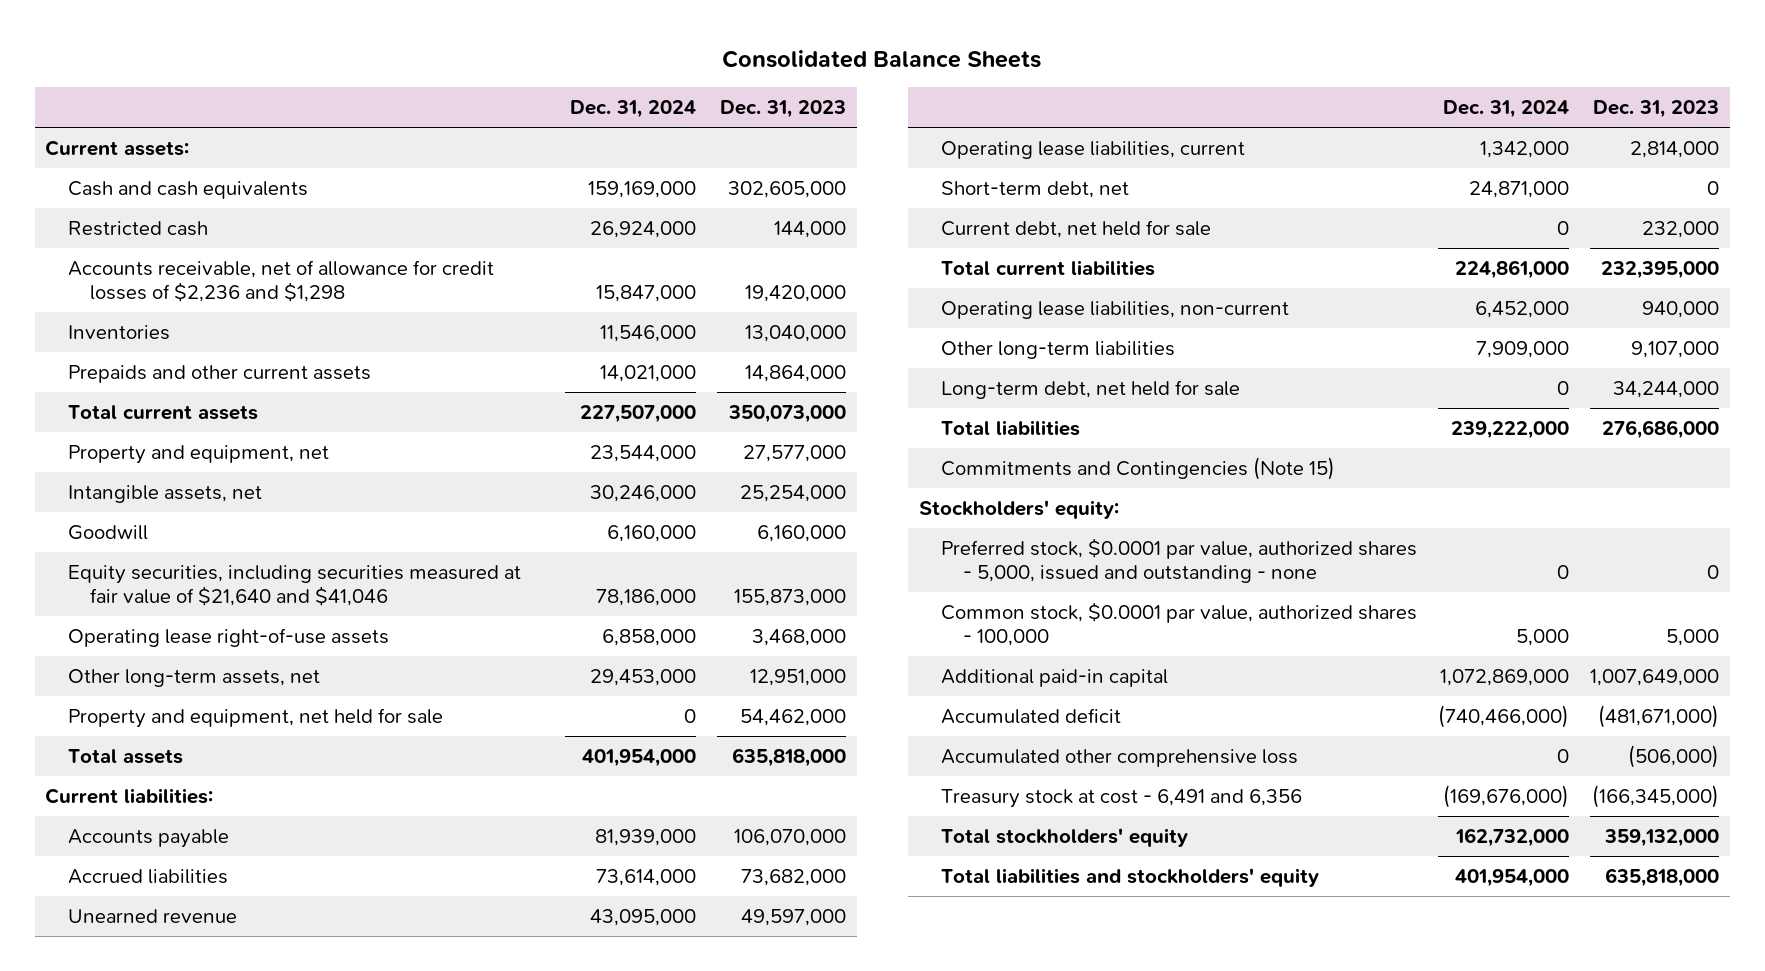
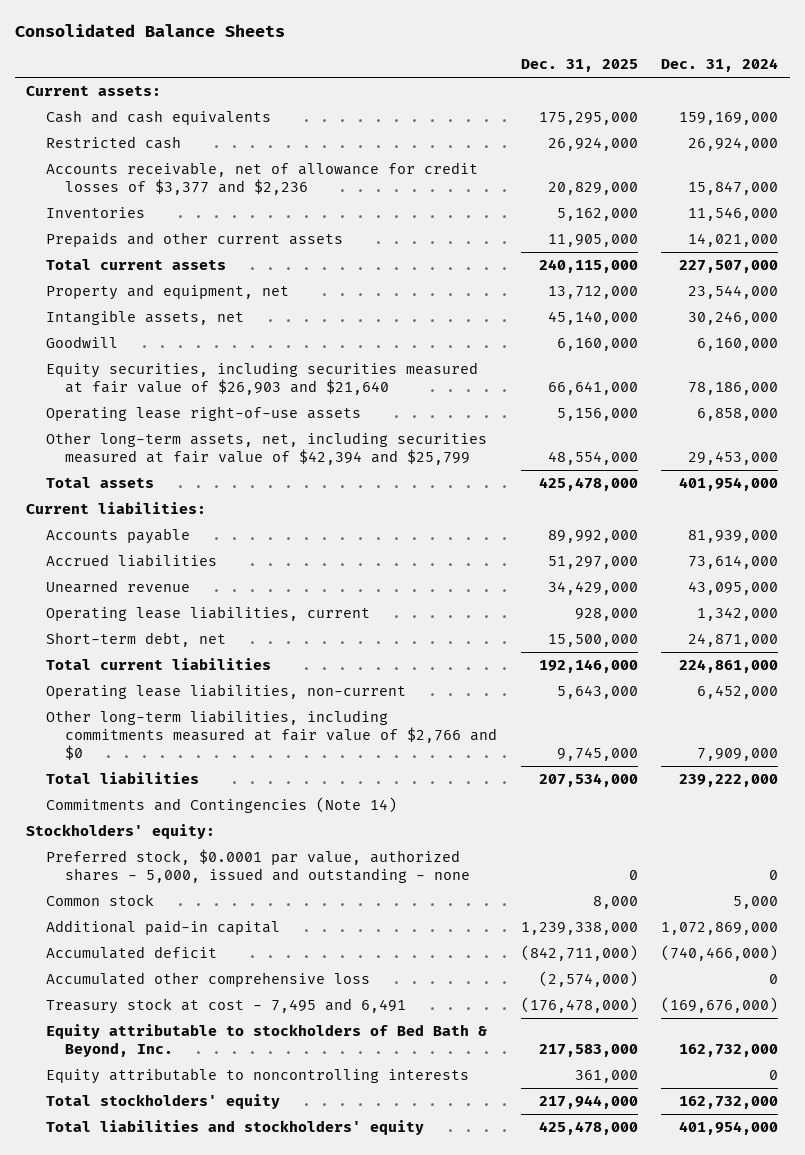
[720,100,847,119] Dec. 31, 2023 -> none
none -> [520,59,638,73] Dec. 31, 2025
[67,259,494,302] Accounts receivable, net of allowance for credit losses of $2,236 and $1,298 -> [45,161,478,196] Accounts receivable, net of allowance for credit losses of $3,377 and $2,236
[67,564,521,606] Equity securities, including securities measured at fair value of $21,640 and $41,046 -> [45,361,478,396] Equity securities, including securities measured at fair value of $26,903 and $21,640
[67,707,443,728] Property and equipment, net held for sale -> none
[67,668,320,687] Other long-term assets, net -> [45,431,487,466] Other long-term assets, net, including securities measured at fair value of $42,394 and $25,799
[940,219,1211,238] Current debt, net held for sale -> none
[940,379,1240,399] Long-term debt, net held for sale -> none
[940,340,1175,359] Other long-term liabilities -> [45,709,498,761] Other long-term liabilities, including commitments measured at fair value of $2,766 and $0
[940,456,1335,480] Commitments and Contingencies (Note 15) -> [45,796,397,813] Commitments and Contingencies (Note 14)
[940,601,1417,646] Common stock, $0.0001 par value, authorized shares - 100,000 -> none
none -> [45,893,154,906] Common stock
[940,788,1302,808] Treasury stock at cost - 6,491 and 6,356 -> [45,997,406,1014] Treasury stock at cost - 7,495 and 6,491
none -> [45,1023,487,1058] Equity attributable to stockholders of Bed Bath & Beyond, Inc.
none -> [45,1067,469,1084] Equity attributable to noncontrolling interests

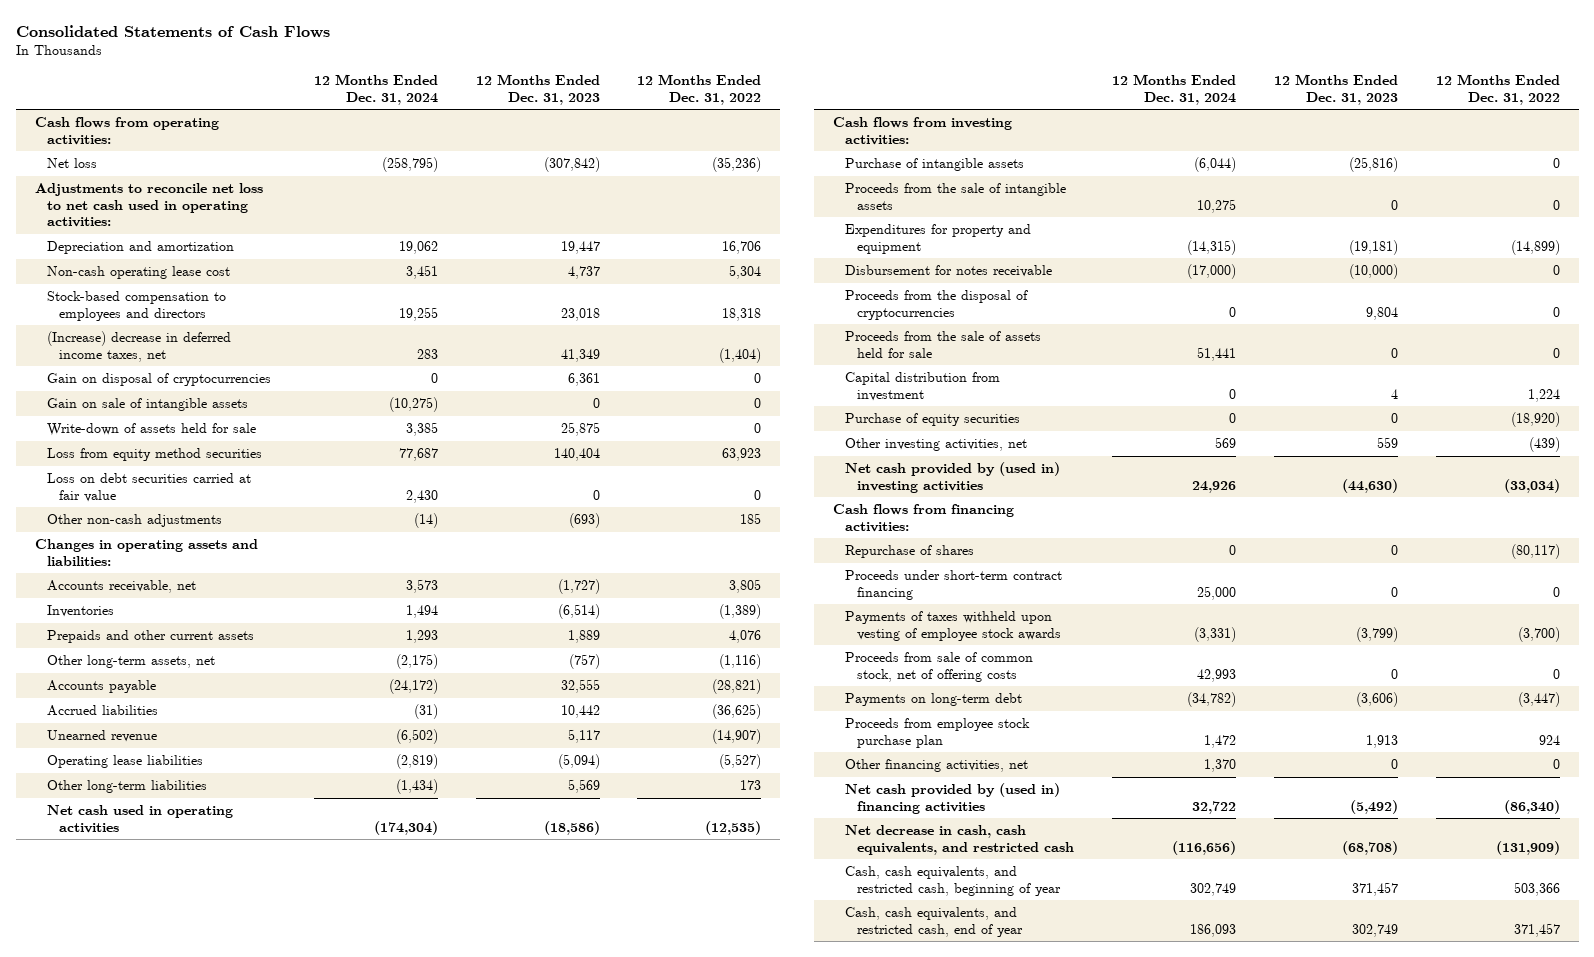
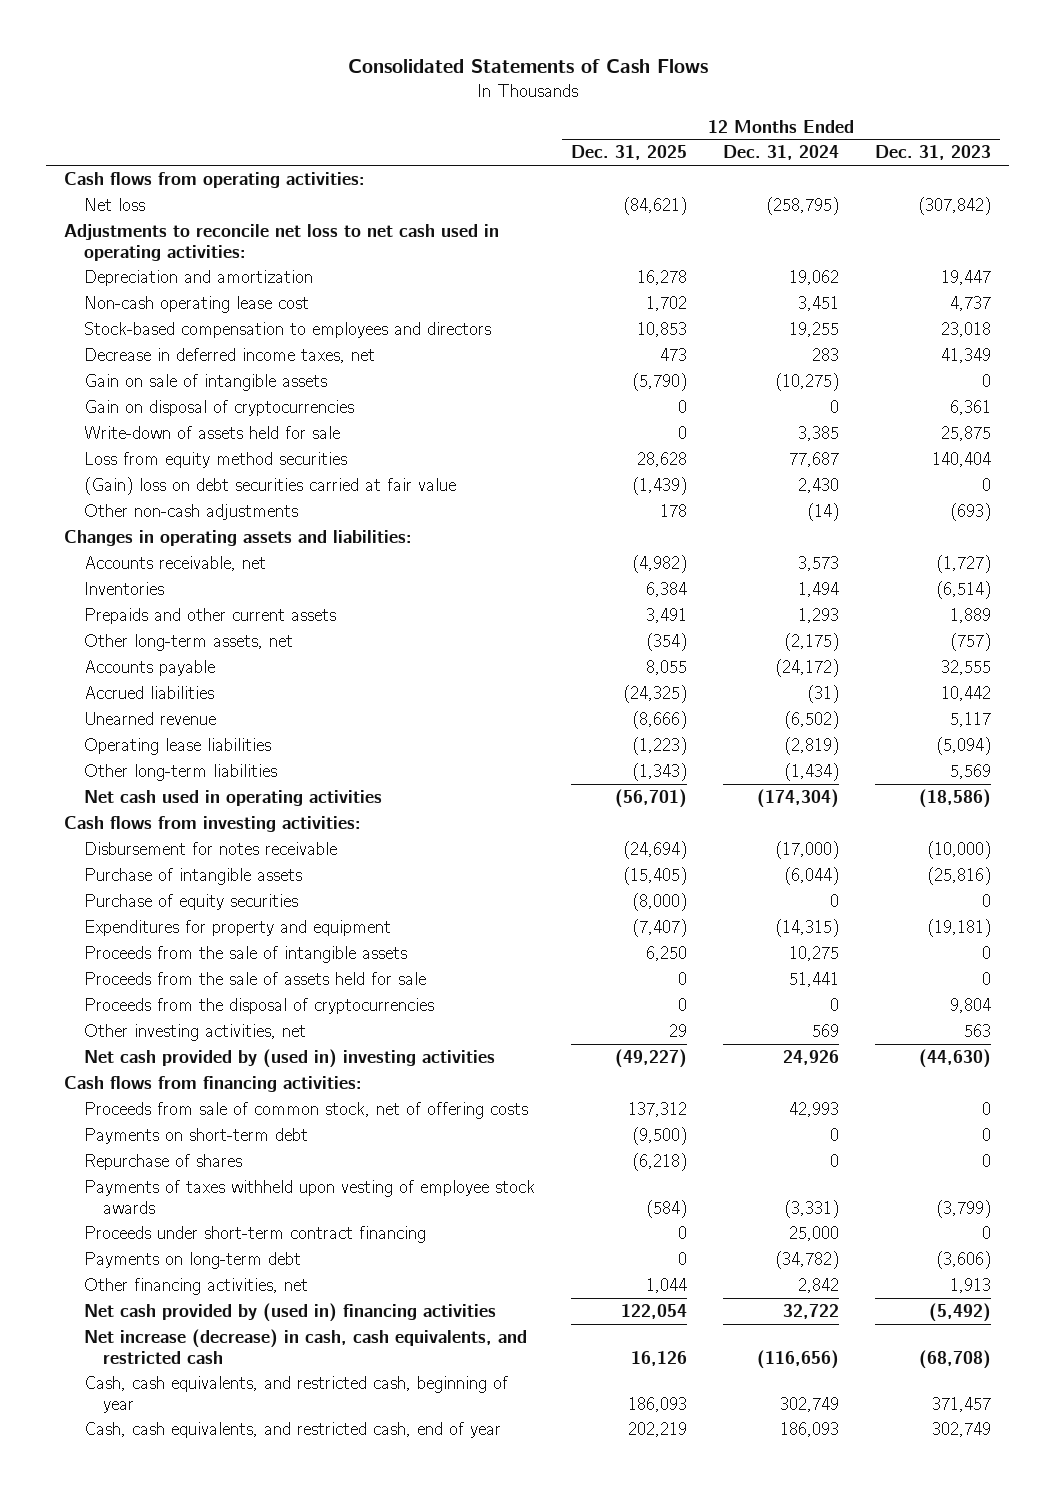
[637,73,762,105] 12 Months Ended Dec. 31, 2022 -> none
none -> [570,145,687,161] Dec. 31, 2025
[46,330,231,362] (Increase) decrease in deferred income taxes, net -> [83,347,375,363] Decrease in deferred income taxes, net
[46,372,271,386] Gain on disposal of cryptocurrencies -> [83,399,354,416] Gain on disposal of cryptocurrencies
[46,472,251,502] Loss on debt securities carried at fair value -> [83,476,456,495] (Gain) loss on debt securities carried at fair value
[845,264,1053,277] Disbursement for notes receivable -> [83,841,337,855] Disbursement for notes receivable
[845,412,1021,426] Purchase of equity securities -> [83,893,298,910] Purchase of equity securities
[845,182,1067,210] Proceeds from the sale of intangible assets -> [83,945,407,963] Proceeds from the sale of intangible assets
[845,371,1001,401] Capital distribution from investment -> none
[845,289,1029,320] Proceeds from the disposal of cryptocurrencies -> [83,997,434,1014] Proceeds from the disposal of cryptocurrencies
[1376,436,1398,448] 559 -> [964,1023,992,1037] 563
[845,651,1034,682] Proceeds from sale of common stock, net of offering costs -> [83,1101,528,1119] Proceeds from sale of common stock, net of offering costs
none -> [83,1127,308,1144] Payments on short-term debt
[845,569,1063,600] Proceeds under short-term contract financing -> [83,1225,426,1243] Proceeds under short-term contract financing
[845,717,1031,748] Proceeds from employee stock purchase plan -> none
[1204,758,1237,772] 1,370 -> [798,1277,840,1293] 2,842
[1390,758,1398,769] 0 -> [950,1277,992,1293] 1,913
[845,824,1075,855] Net decrease in cash, cash equivalents, and restricted cash -> [83,1328,527,1364] Net increase (decrease) in cash, cash equivalents, and restricted cash

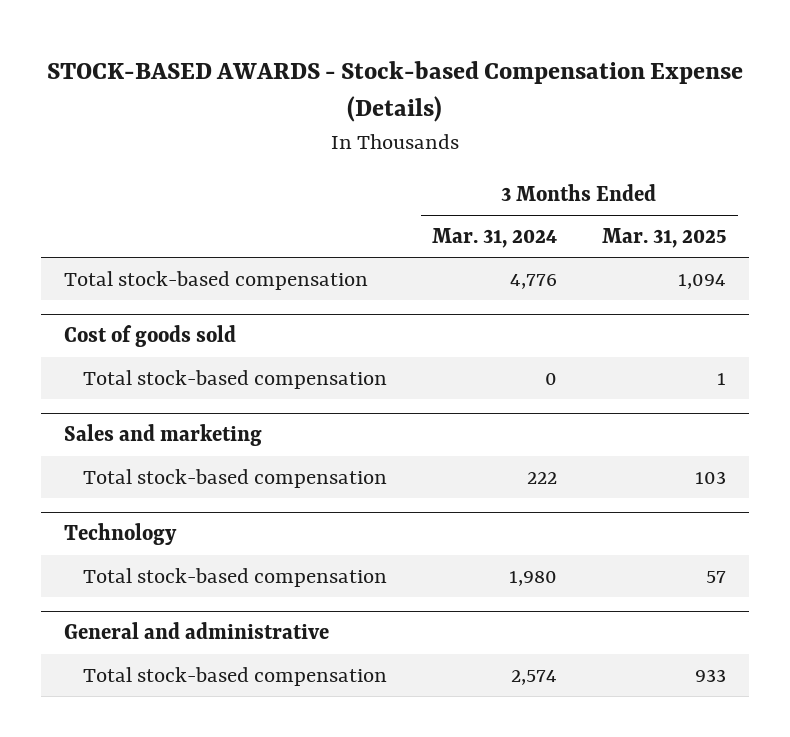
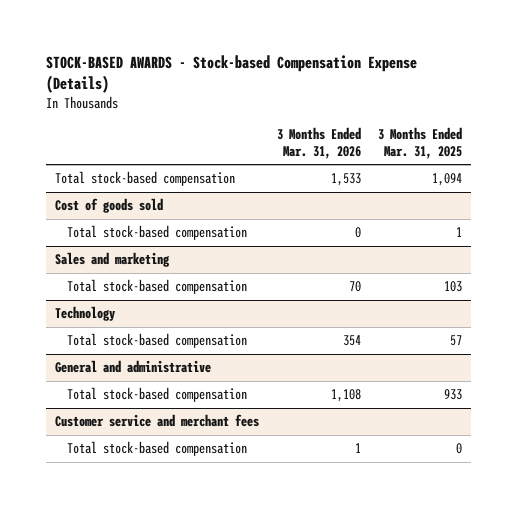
[432,228,558,249] Mar. 31, 2024 -> none
none -> [276,127,361,159] 3 Months Ended Mar. 31, 2026
none -> [54,414,259,428] Customer service and merchant fees
none -> [66,441,247,457] Total stock-based compensation

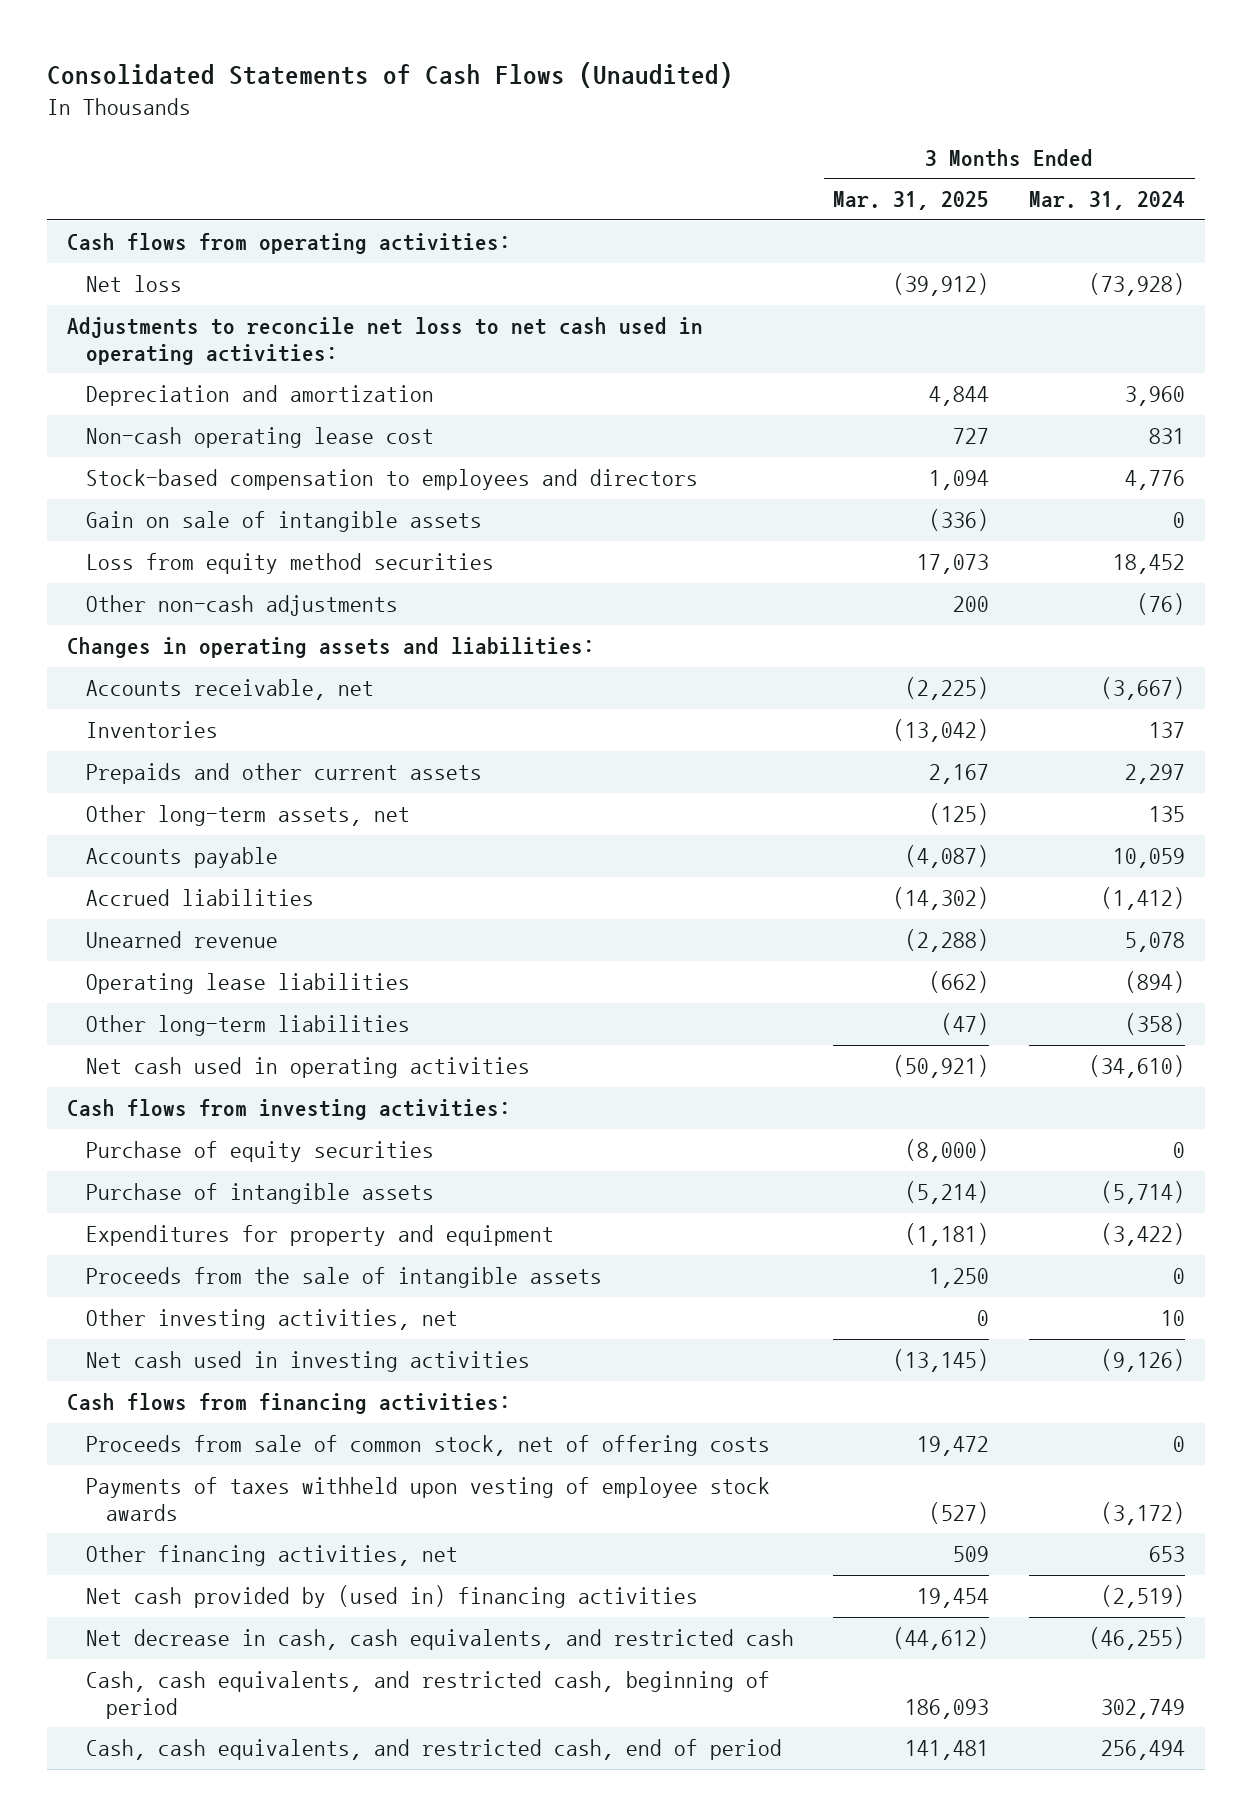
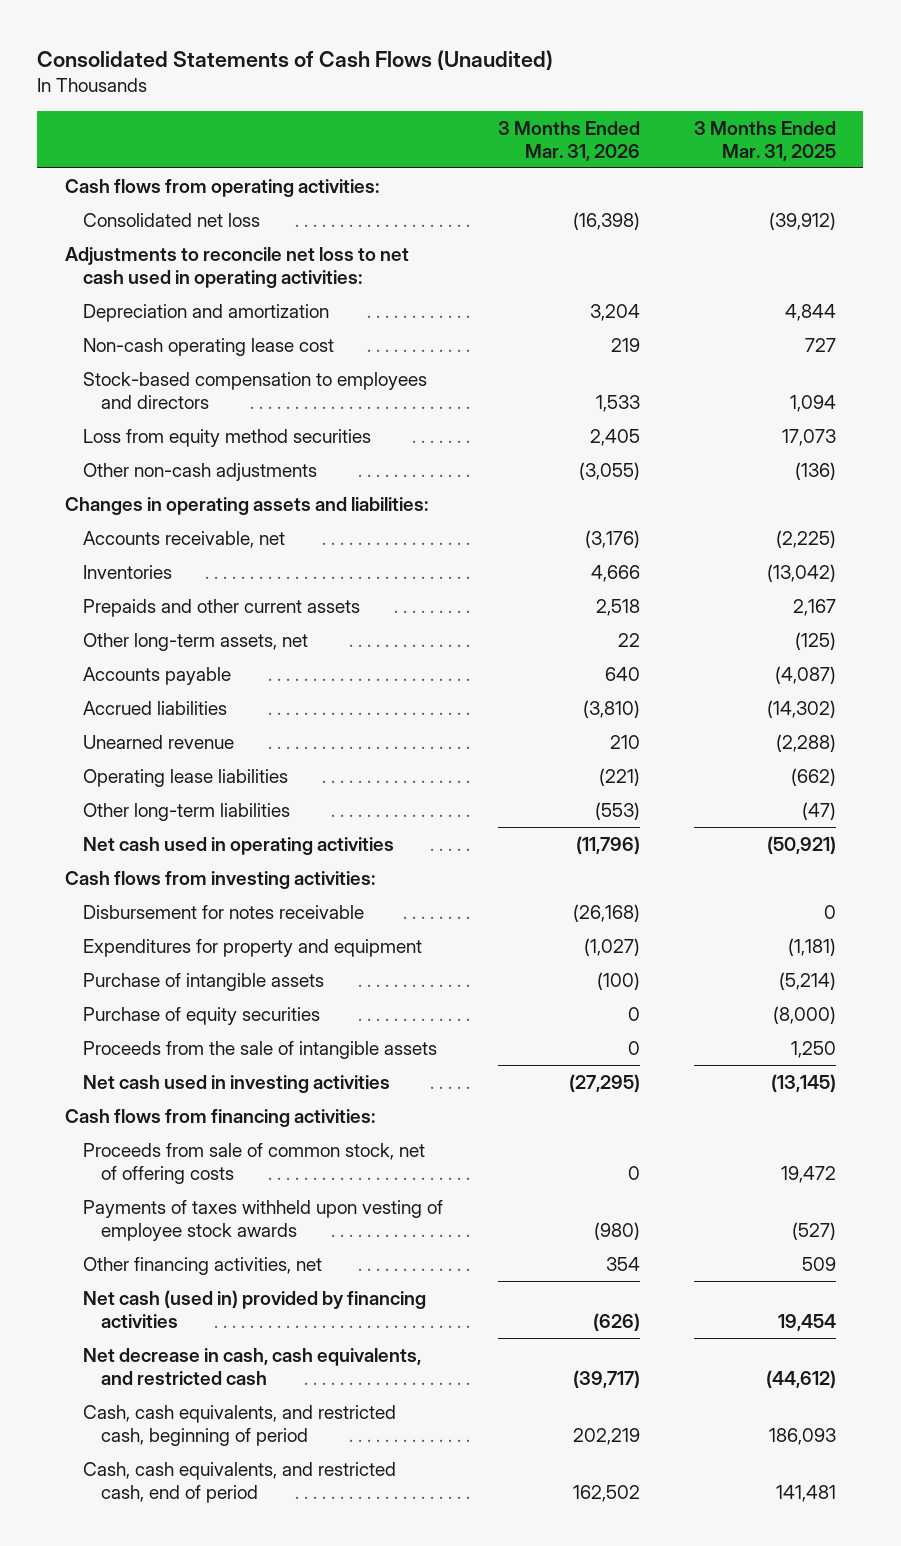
[1028,191,1185,211] Mar. 31, 2024 -> none
none -> [497,120,640,161] 3 Months Ended Mar. 31, 2026
[86,275,183,293] Net loss -> [83,212,261,227] Consolidated net loss
[86,511,483,533] Gain on sale of intangible assets -> none
[953,596,990,613] 200 -> [795,461,837,480] (136)
none -> [83,904,365,919] Disbursement for notes receivable
[86,1183,435,1205] Purchase of intangible assets -> [83,972,325,991] Purchase of intangible assets
[86,1141,435,1163] Purchase of equity securities -> [83,1006,321,1025] Purchase of equity securities
[86,1309,459,1331] Other investing activities, net -> none
[86,1585,699,1609] Net cash provided by (used in) financing activities -> [83,1289,427,1328] Net cash (used in) provided by financing activities

